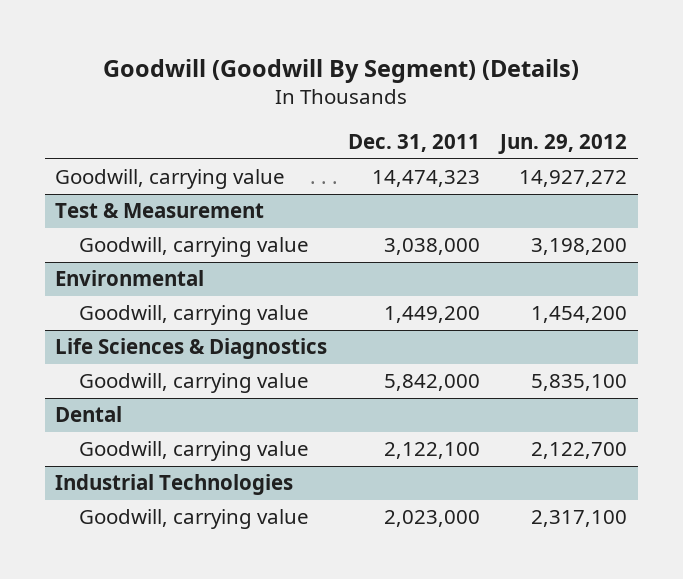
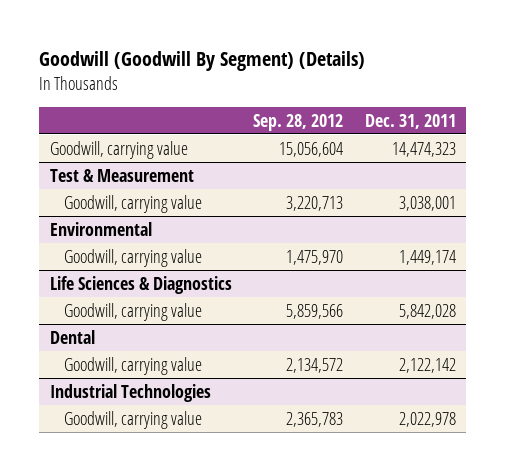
[498,134,628,155] Jun. 29, 2012 -> none
none -> [253,113,344,131] Sep. 28, 2012
[383,238,480,256] 3,038,000 -> [398,195,456,211] 3,038,001
[383,306,480,324] 1,449,200 -> [398,249,456,265] 1,449,174
[383,374,480,392] 5,842,000 -> [398,303,456,319] 5,842,028
[383,442,480,460] 2,122,100 -> [398,357,456,373] 2,122,142
[383,510,480,528] 2,023,000 -> [398,411,456,427] 2,022,978

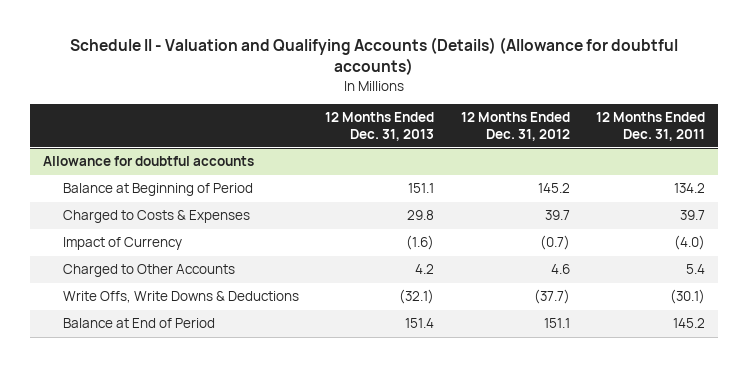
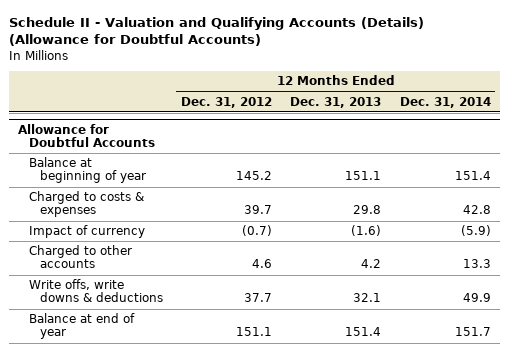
[69,37,678,76] Schedule II - Valuation and Qualifying Accounts (Details) (Allowance for doubtful accounts) -> [9,16,425,47] Schedule II - Valuation and Qualifying Accounts (Details) (Allowance for Doubtful Accounts)
[595,112,705,141] 12 Months Ended Dec. 31, 2011 -> none
none -> [399,96,491,108] Dec. 31, 2014
[43,156,255,167] Allowance for doubtful accounts -> [18,123,156,147] Allowance for Doubtful Accounts
[62,183,253,197] Balance at Beginning of Period -> [29,157,146,184] Balance at beginning of year
[62,210,250,224] Charged to Costs & Expenses -> [29,191,145,218] Charged to costs & expenses
[62,237,182,251] Impact of Currency -> [29,225,146,239] Impact of currency
[62,264,235,278] Charged to Other Accounts -> [29,245,133,269] Charged to other accounts
[62,291,299,304] Write Offs, Write Downs & Deductions -> [29,279,163,303] Write offs, write downs & deductions
[399,289,435,305] (32.1) -> [353,293,382,303] 32.1
[533,289,570,305] (37.7) -> [244,293,273,303] 37.7
[62,318,215,329] Balance at End of Period -> [29,313,136,340] Balance at end of year

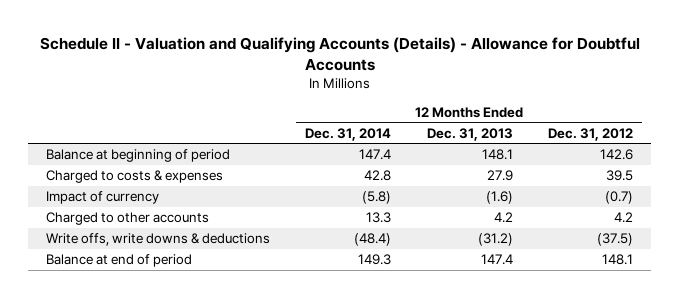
[9,16,425,47] Schedule II - Valuation and Qualifying Accounts (Details) (Allowance for Doubtful Accounts) -> [39,36,640,71] Schedule II - Valuation and Qualifying Accounts (Details) - Allowance for Doubtful Accounts
[18,123,156,147] Allowance for Doubtful Accounts -> none
[29,157,146,184] Balance at beginning of year -> [45,149,230,163] Balance at beginning of period
[236,171,273,181] 145.2 -> [600,149,634,161] 142.6
[345,171,382,181] 151.1 -> [481,149,513,161] 148.1
[454,171,491,181] 151.4 -> [359,149,392,161] 147.4
[244,205,273,215] 39.7 -> [606,170,634,182] 39.5
[353,205,382,215] 29.8 -> [486,170,513,182] 27.9
[460,225,491,237] (5.9) -> [362,191,392,205] (5.8)
[252,259,273,269] 4.6 -> [614,212,634,224] 4.2
[244,293,273,303] 37.7 -> [597,233,634,247] (37.5)
[353,293,382,303] 32.1 -> [477,233,513,247] (31.2)
[462,293,491,303] 49.9 -> [354,233,392,247] (48.4)
[29,313,136,340] Balance at end of year -> [45,254,192,268] Balance at end of period
[236,327,273,337] 151.1 -> [602,254,634,266] 148.1
[345,327,382,337] 151.4 -> [480,254,513,266] 147.4
[454,327,491,337] 151.7 -> [358,254,392,266] 149.3

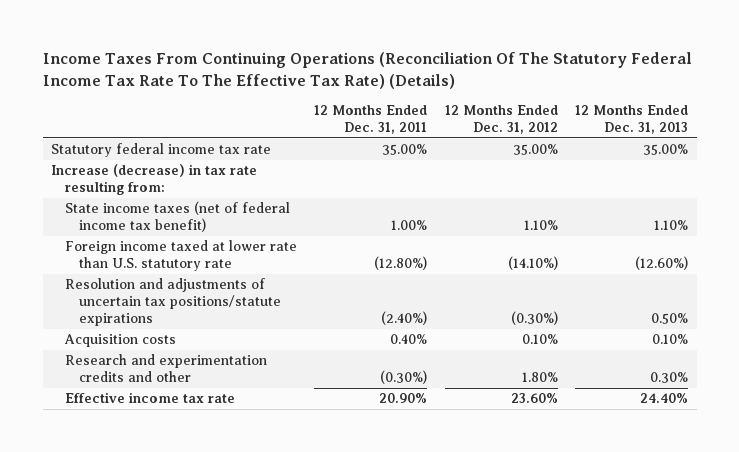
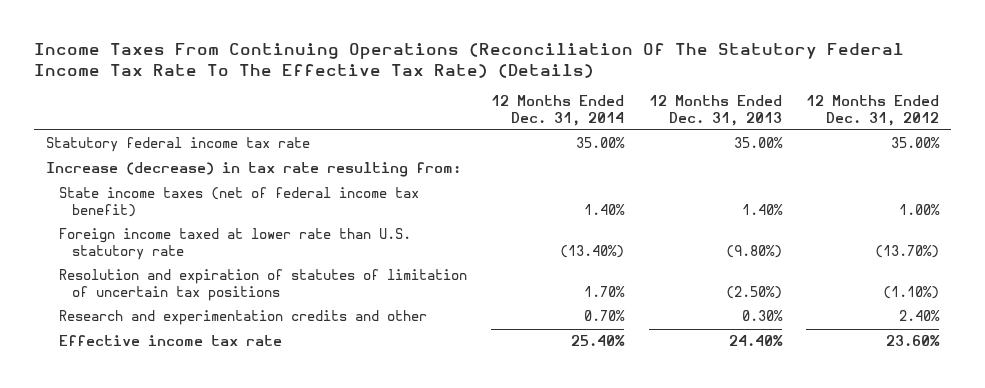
[314,104,428,134] 12 Months Ended Dec. 31, 2011 -> none
none -> [491,95,625,126] 12 Months Ended Dec. 31, 2014
[64,334,177,348] Acquisition costs -> none
[523,220,558,231] 1.10% -> [898,203,940,215] 1.00%
[654,220,689,231] 1.10% -> [741,203,783,215] 1.40%
[507,256,558,271] (14.10%) -> [874,244,939,258] (13.70%)
[635,256,689,271] (12.60%) -> [725,244,782,258] (9.80%)
[65,278,281,327] Resolution and adjustments of uncertain tax positions/statute expirations -> [58,269,467,301] Resolution and expiration of statutes of limitation of uncertain tax positions
[510,311,558,326] (0.30%) -> [882,285,939,299] (1.10%)
[651,313,689,325] 0.50% -> [725,285,782,299] (2.50%)
[521,372,558,383] 1.80% -> [898,310,940,322] 2.40%

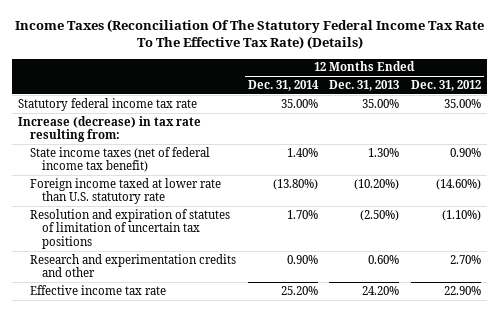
[33,42,904,78] Income Taxes From Continuing Operations (Reconciliation Of The Statutory Federal Income Tax Rate To The Effective Tax Rate) (Details) -> [14,18,484,50] Income Taxes (Reconciliation Of The Statutory Federal Income Tax Rate To The Effective Tax Rate) (Details)
[741,203,783,215] 1.40% -> [368,147,400,157] 1.30%
[898,203,940,215] 1.00% -> [450,147,482,157] 0.90%
[560,244,625,258] (13.40%) -> [272,178,318,190] (13.80%)
[725,244,782,258] (9.80%) -> [354,178,400,190] (10.20%)
[874,244,939,258] (13.70%) -> [436,178,482,190] (14.60%)
[584,310,626,322] 0.70% -> [286,254,318,264] 0.90%
[741,310,783,322] 0.30% -> [368,254,400,264] 0.60%
[898,310,940,322] 2.40% -> [450,254,482,264] 2.70%
[571,335,626,347] 25.40% -> [280,285,318,295] 25.20%
[728,335,783,347] 24.40% -> [362,285,400,295] 24.20%
[885,335,940,347] 23.60% -> [444,285,482,295] 22.90%

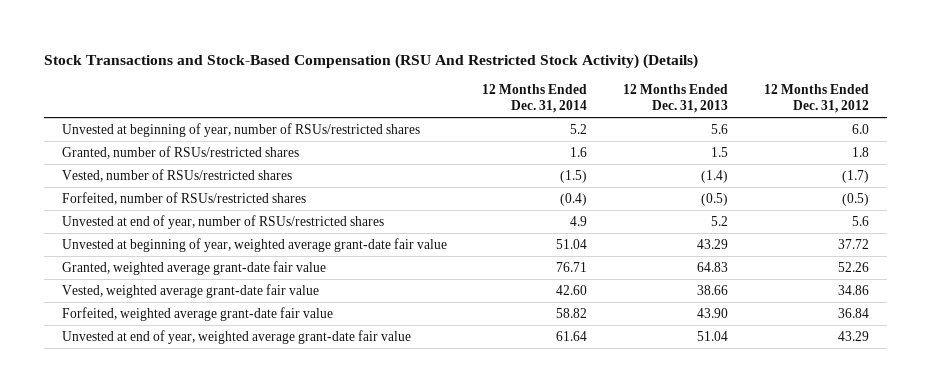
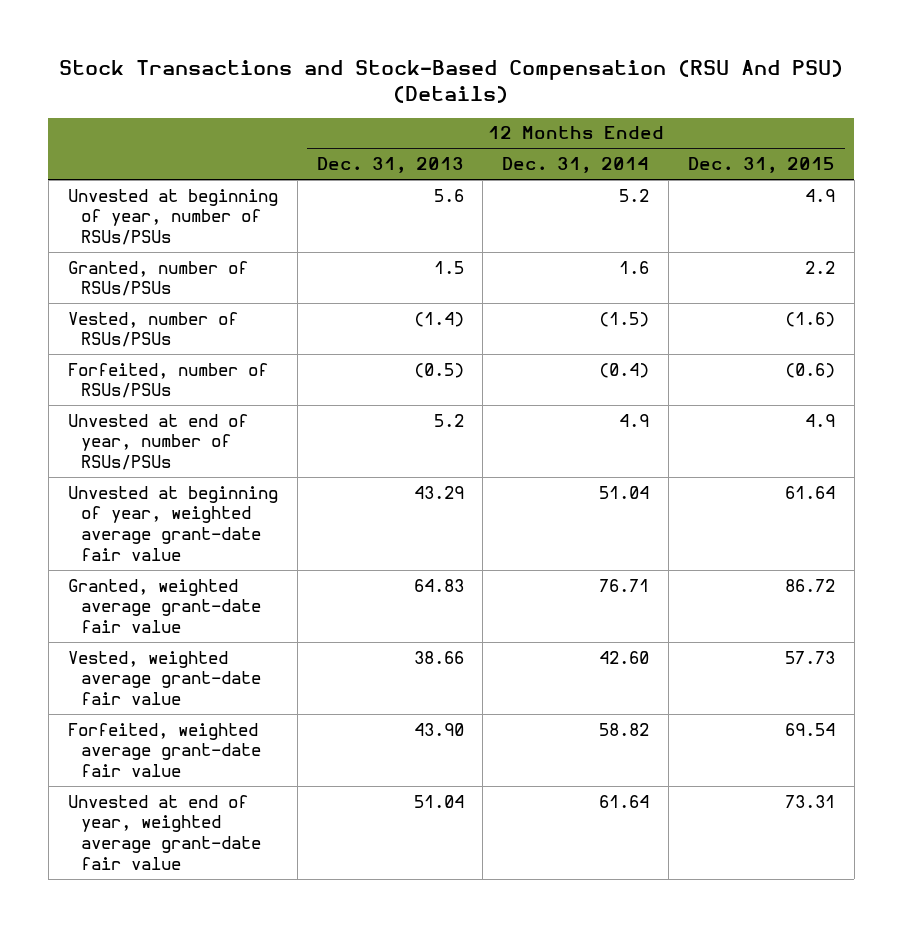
[43,53,698,69] Stock Transactions and Stock-Based Compensation (RSU And Restricted Stock Activity) (Details) -> [59,59,844,103] Stock Transactions and Stock-Based Compensation (RSU And PSU) (Details)
[764,83,870,113] 12 Months Ended Dec. 31, 2012 -> none
none -> [688,157,836,174] Dec. 31, 2015
[61,122,420,137] Unvested at beginning of year, number of RSUs/restricted shares -> [67,188,278,245] Unvested at beginning of year, number of RSUs/PSUs
[61,145,299,159] Granted, number of RSUs/restricted shares -> [67,260,248,297] Granted, number of RSUs/PSUs
[61,168,292,182] Vested, number of RSUs/restricted shares -> [67,311,238,348] Vested, number of RSUs/PSUs
[61,191,306,205] Forfeited, number of RSUs/restricted shares -> [67,362,268,399] Forfeited, number of RSUs/PSUs
[61,214,384,229] Unvested at end of year, number of RSUs/restricted shares -> [67,413,248,470] Unvested at end of year, number of RSUs/PSUs

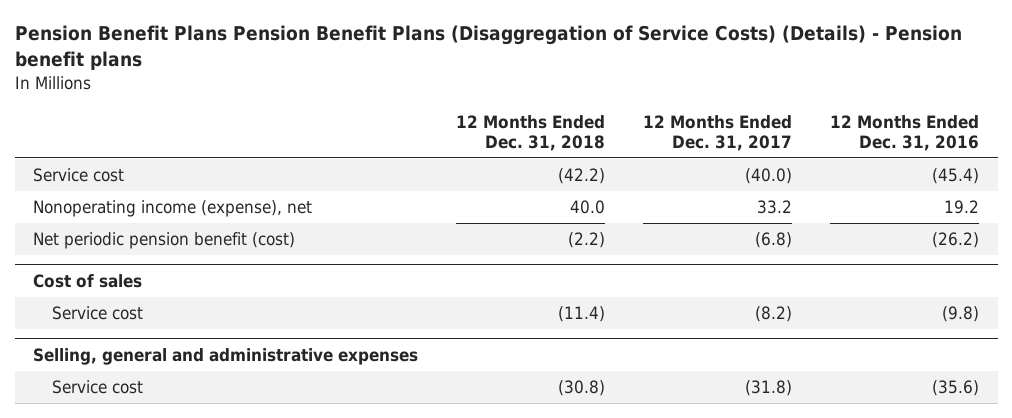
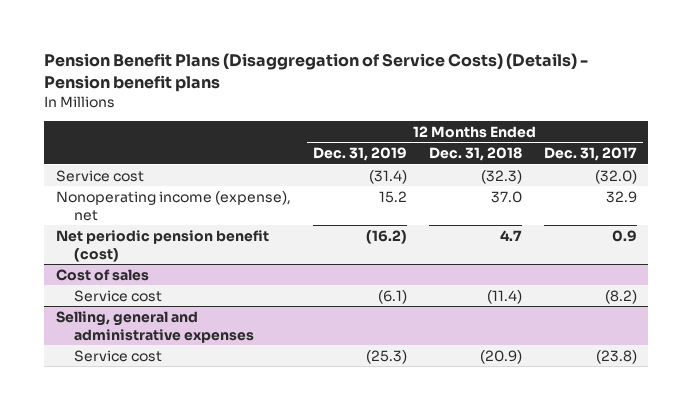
[14,25,962,71] Pension Benefit Plans Pension Benefit Plans (Disaggregation of Service Costs) (Details) - Pension benefit plans -> [44,53,589,92] Pension Benefit Plans (Disaggregation of Service Costs) (Details) - Pension benefit plans
[829,114,979,151] 12 Months Ended Dec. 31, 2016 -> none
none -> [312,147,407,162] Dec. 31, 2019
[558,168,606,185] (42.2) -> [480,169,522,184] (32.3)
[745,168,793,185] (40.0) -> [595,169,638,184] (32.0)
[570,200,606,215] 40.0 -> [490,190,522,203] 37.0
[757,200,793,215] 33.2 -> [606,190,638,203] 32.9
[568,232,606,249] (2.2) -> [499,229,522,241] 4.7
[755,232,793,249] (6.8) -> [612,229,638,242] 0.9
[558,380,606,397] (30.8) -> [479,349,522,364] (20.9)
[745,380,793,397] (31.8) -> [596,349,638,364] (23.8)

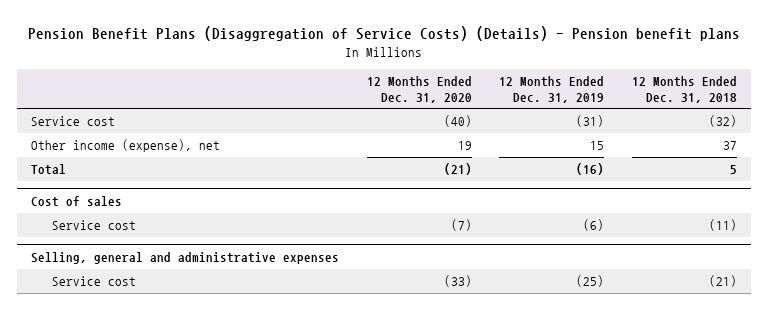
[544,147,638,162] Dec. 31, 2017 -> none
none -> [366,75,472,103] 12 Months Ended Dec. 31, 2020
[55,229,269,262] Net periodic pension benefit (cost) -> none
[368,169,407,184] (31.4) -> [576,115,605,128] (31)
[480,169,522,184] (32.3) -> [708,115,737,128] (32)
[55,190,291,221] Nonoperating income (expense), net -> [30,139,220,153] Other income (expense), net
[378,190,407,203] 15.2 -> [590,141,605,151] 15
[490,190,522,203] 37.0 -> [722,141,737,151] 37
none -> [30,164,66,176] Total
[377,289,407,304] (6.1) -> [583,219,605,232] (6)
[486,289,522,304] (11.4) -> [708,219,737,232] (11)
[365,349,407,364] (25.3) -> [576,275,605,288] (25)
[479,349,522,364] (20.9) -> [708,275,737,288] (21)

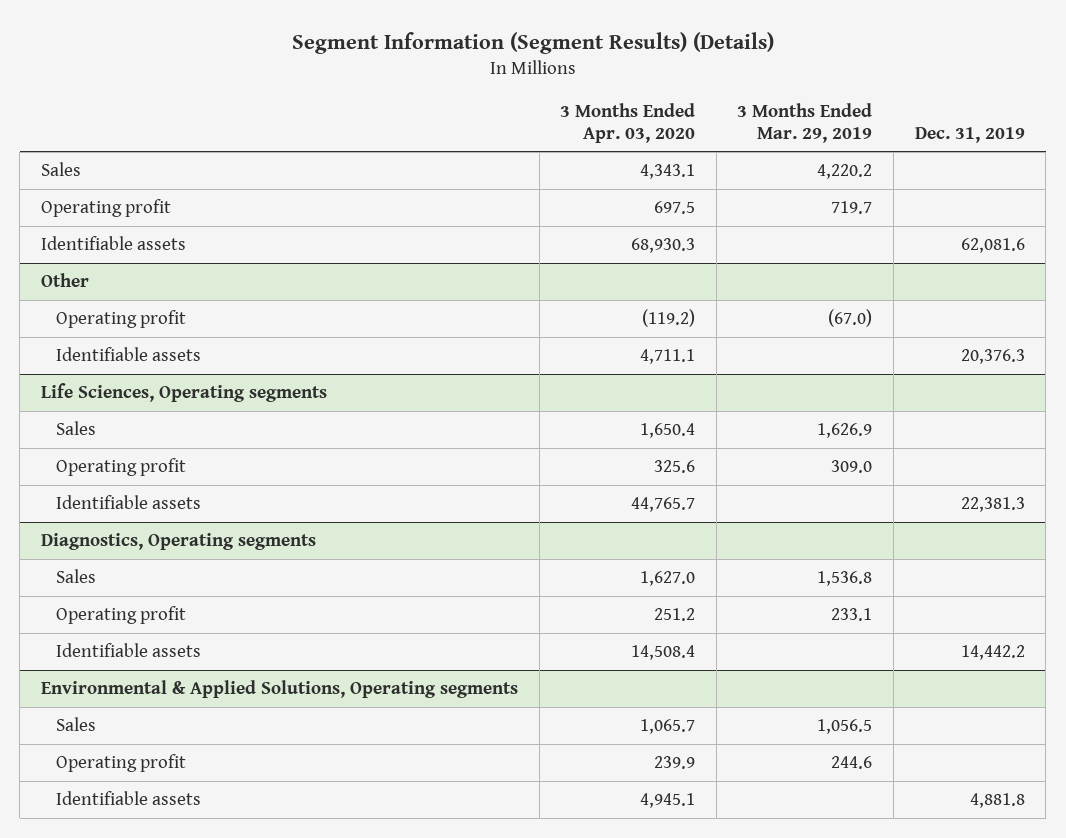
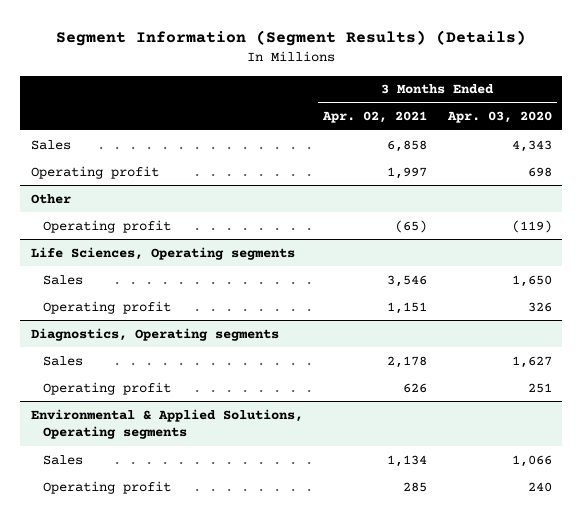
[737,102,873,143] 3 Months Ended Mar. 29, 2019 -> none
[914,126,1025,143] Dec. 31, 2019 -> none
none -> [322,111,428,124] Apr. 02, 2021
[40,236,186,251] Identifiable assets -> none
[640,164,696,180] 4,343.1 -> [511,139,552,152] 4,343
[654,201,696,215] 697.5 -> [527,166,552,177] 698
[55,347,201,362] Identifiable assets -> none
[642,309,696,328] (119.2) -> [511,219,552,233] (119)
[55,495,201,510] Identifiable assets -> none
[640,423,696,439] 1,650.4 -> [511,274,552,287] 1,650
[654,460,696,474] 325.6 -> [527,301,552,312] 326
[55,643,201,658] Identifiable assets -> none
[640,571,696,587] 1,627.0 -> [511,355,552,368] 1,627
[654,608,696,622] 251.2 -> [527,382,552,393] 251
[55,791,201,806] Identifiable assets -> none
[640,719,696,735] 1,065.7 -> [511,454,552,467] 1,066
[654,756,696,770] 239.9 -> [527,481,552,492] 240

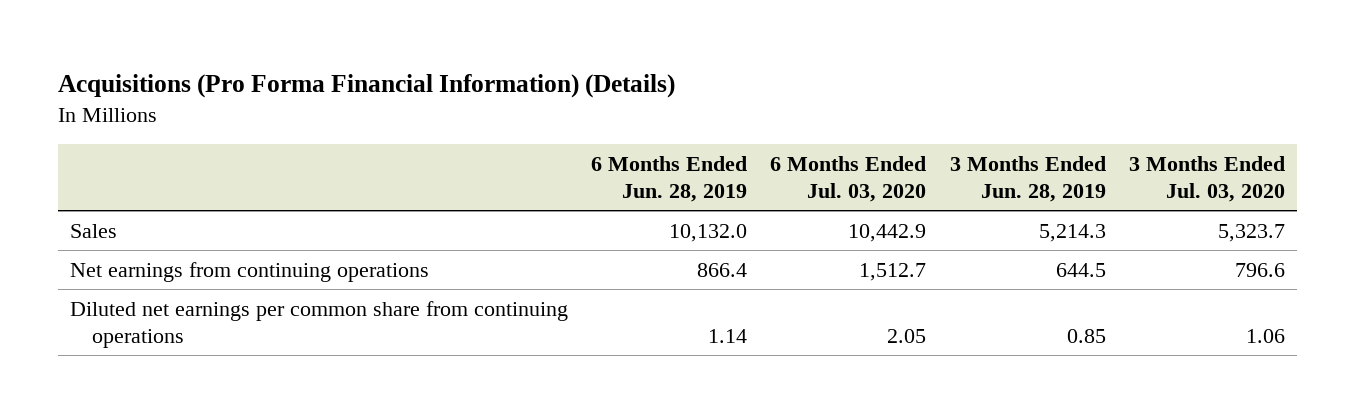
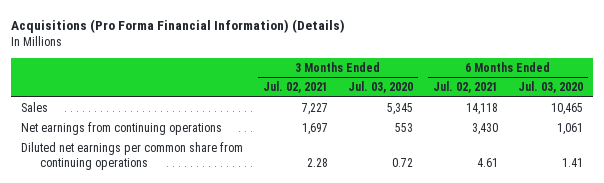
[591,155,748,202] 6 Months Ended Jun. 28, 2019 -> none
[949,155,1106,202] 3 Months Ended Jun. 28, 2019 -> none
none -> [263,81,329,94] Jul. 02, 2021
none -> [433,81,499,94] Jul. 02, 2021
[848,223,927,242] 10,442.9 -> [550,103,583,116] 10,465
[1218,223,1286,242] 5,323.7 -> [387,103,414,116] 5,345
[859,262,927,281] 1,512.7 -> [556,123,583,136] 1,061
[1235,262,1286,277] 796.6 -> [395,123,414,133] 553
[887,328,927,343] 2.05 -> [561,157,583,167] 1.41
[1246,328,1286,343] 1.06 -> [392,157,414,167] 0.72

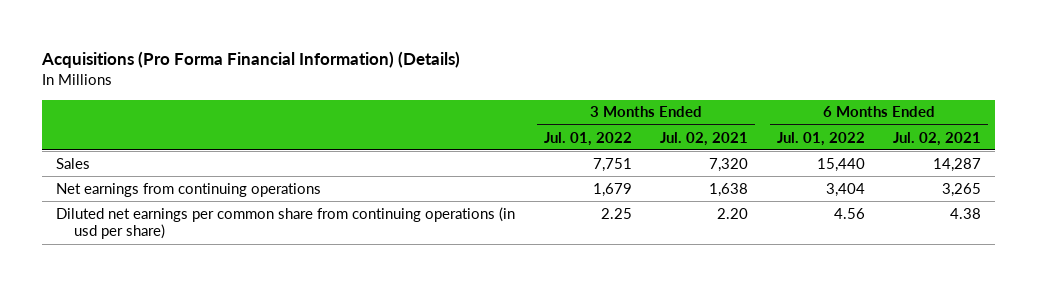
[348,81,414,94] Jul. 03, 2020 -> none
[517,81,583,94] Jul. 03, 2020 -> none
none -> [543,131,632,146] Jul. 01, 2022
none -> [776,131,865,146] Jul. 01, 2022
[302,103,329,116] 7,227 -> [709,157,749,172] 7,320
[466,103,499,116] 14,118 -> [933,157,982,172] 14,287
[302,123,329,136] 1,697 -> [709,182,749,197] 1,638
[472,123,499,136] 3,430 -> [942,182,982,197] 3,265
[21,142,244,170] Diluted net earnings per common share from continuing operations -> [56,206,516,240] Diluted net earnings per common share from continuing operations (in usd per share)
[307,157,329,167] 2.28 -> [717,207,749,219] 2.20
[477,157,499,167] 4.61 -> [950,207,982,219] 4.38

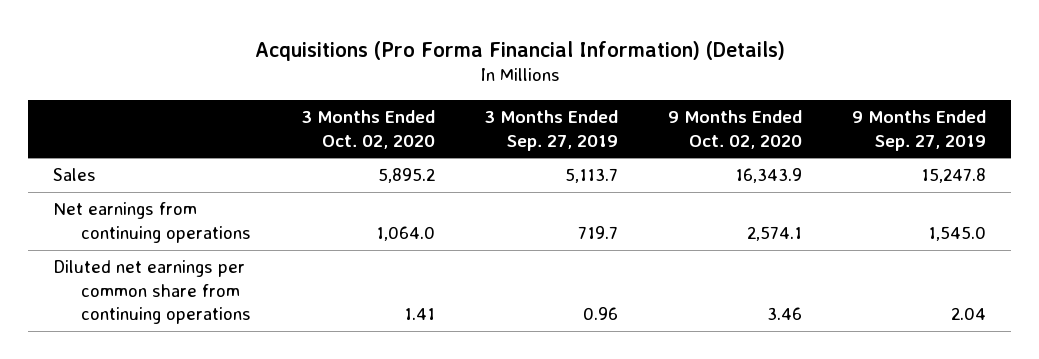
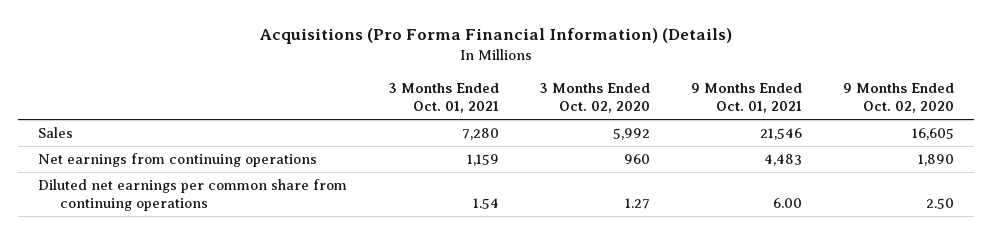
[484,110,619,151] 3 Months Ended Sep. 27, 2019 -> none
[852,110,987,151] 9 Months Ended Sep. 27, 2019 -> none
none -> [387,83,499,114] 3 Months Ended Oct. 01, 2021
none -> [690,83,802,114] 9 Months Ended Oct. 01, 2021
[377,168,435,184] 5,895.2 -> [613,128,651,141] 5,992
[735,168,803,184] 16,343.9 -> [911,128,954,141] 16,605
[375,225,435,241] 1,064.0 -> [624,154,651,165] 960
[747,225,803,241] 2,574.1 -> [917,154,954,167] 1,890
[403,308,435,321] 1.41 -> [625,198,651,210] 1.27
[767,307,803,321] 3.46 -> [925,198,954,210] 2.50

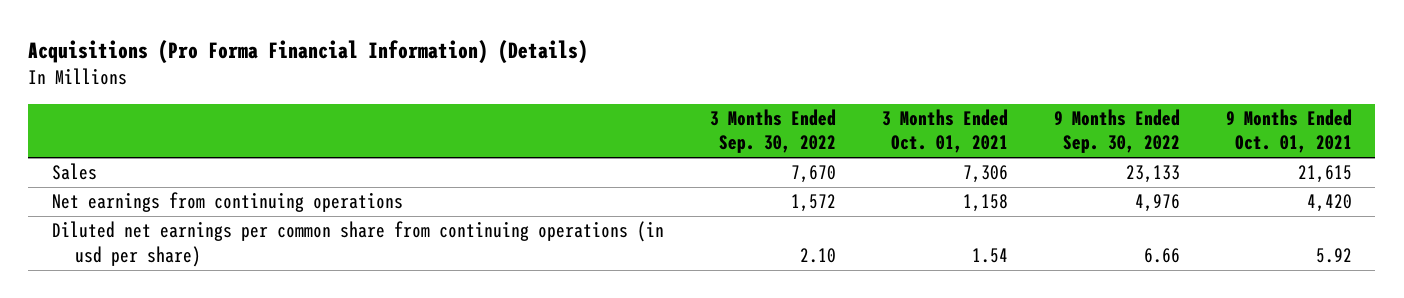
[539,83,651,114] 3 Months Ended Oct. 02, 2020 -> none
[842,83,954,114] 9 Months Ended Oct. 02, 2020 -> none
none -> [709,109,836,154] 3 Months Ended Sep. 30, 2022
none -> [1054,109,1181,154] 9 Months Ended Sep. 30, 2022
[461,128,499,141] 7,280 -> [962,165,1008,184] 7,306
[759,128,802,141] 21,546 -> [1298,165,1353,184] 21,615
[466,154,499,167] 1,159 -> [962,194,1008,213] 1,158
[763,154,802,167] 4,483 -> [1307,194,1353,213] 4,420
[37,179,347,212] Diluted net earnings per common share from continuing operations -> [51,221,664,267] Diluted net earnings per common share from continuing operations (in usd per share)
[772,198,802,209] 6.00 -> [1316,247,1353,263] 5.92

